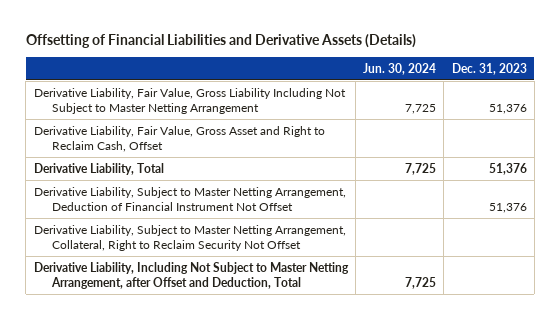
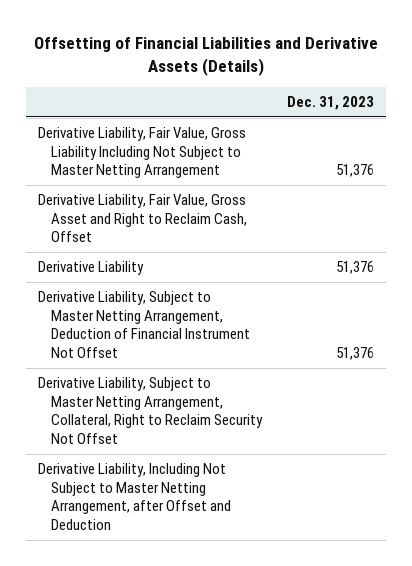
[363,62,437,75] Jun. 30, 2024 -> none
[33,162,164,175] Derivative Liability, Total -> [38,261,145,276] Derivative Liability
[33,261,349,289] Derivative Liability, Including Not Subject to Master Netting Arrangement, after Offset and Deduction, Total -> [38,463,231,531] Derivative Liability, Including Not Subject to Master Netting Arrangement, after Offset and Deduction

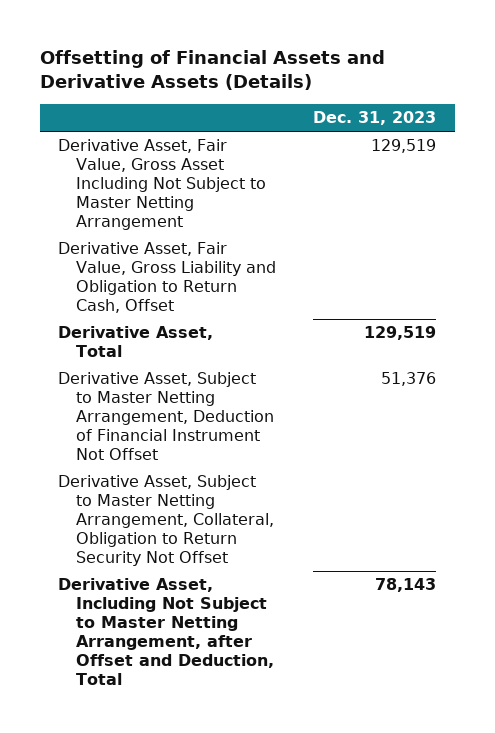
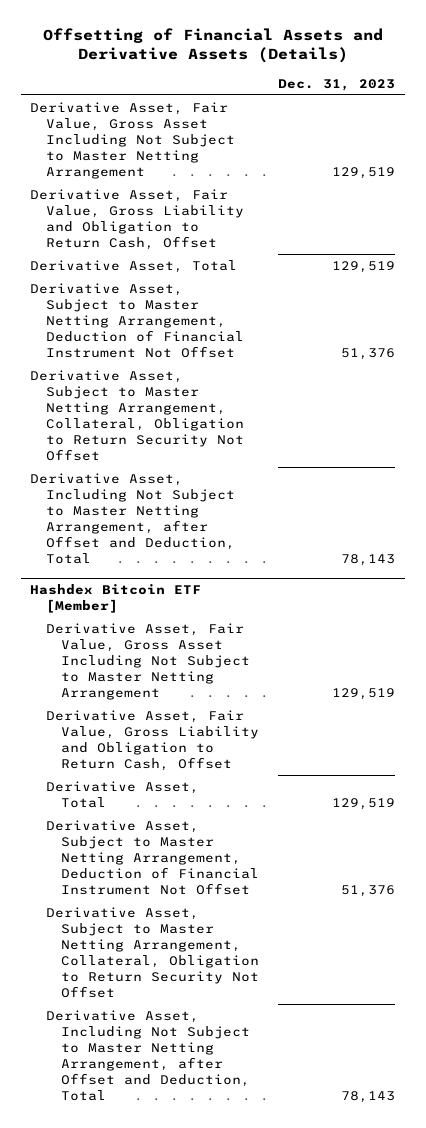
none -> [30,583,202,613] Hashdex Bitcoin ETF [Member]
none -> [45,622,250,700] Derivative Asset, Fair Value, Gross Asset Including Not Subject to Master Netting Arrangement
none -> [45,709,259,771] Derivative Asset, Fair Value, Gross Liability and Obligation to Return Cash, Offset
none -> [45,780,199,808] Derivative Asset, Total
none -> [45,819,259,895] Derivative Asset, Subject to Master Netting Arrangement, Deduction of Financial Instrument Not Offset
none -> [45,906,259,998] Derivative Asset, Subject to Master Netting Arrangement, Collateral, Obligation to Return Security Not Offset
none -> [45,1009,250,1101] Derivative Asset, Including Not Subject to Master Netting Arrangement, after Offset and Deduction, Total

